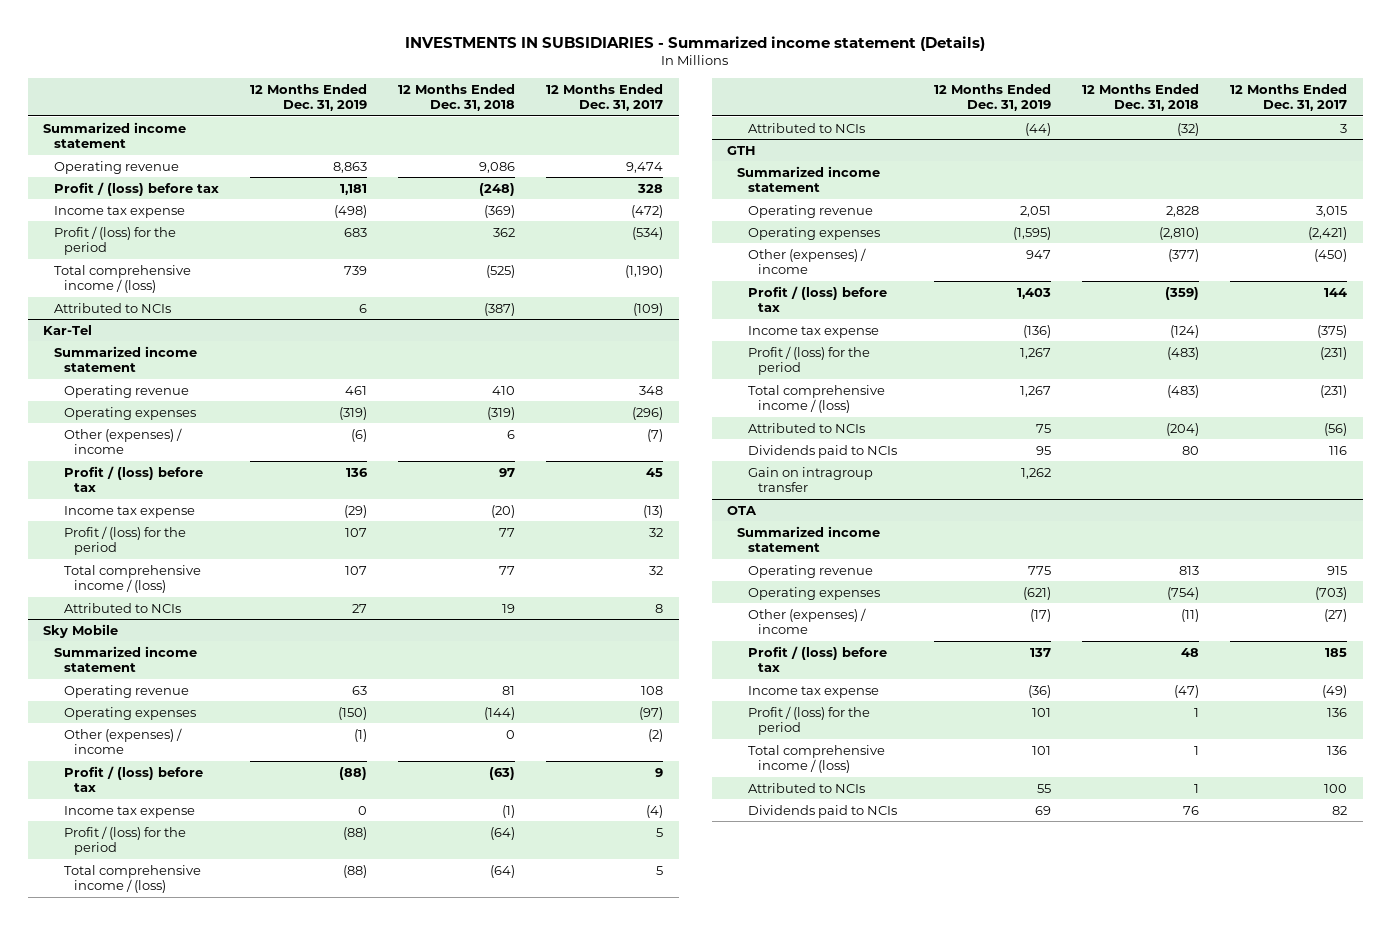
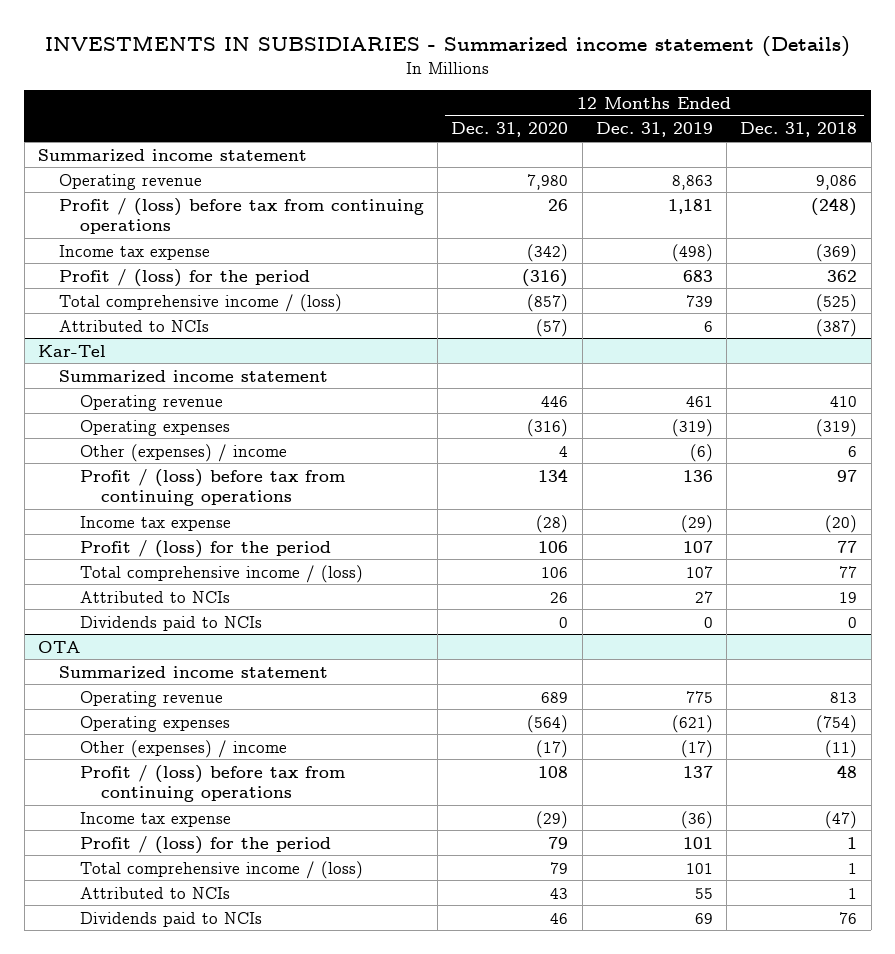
[546,84,664,112] 12 Months Ended Dec. 31, 2017 -> none
none -> [451,122,569,138] Dec. 31, 2020
[53,181,219,196] Profit / (loss) before tax -> [58,197,424,234] Profit / (loss) before tax from continuing operations
[63,465,203,492] Profit / (loss) before tax -> [79,468,345,506] Profit / (loss) before tax from continuing operations
[43,623,119,638] Sky Mobile -> none
[53,645,197,672] Summarized income statement -> none
[63,684,189,698] Operating revenue -> none
[63,706,196,720] Operating expenses -> none
[63,727,182,754] Other (expenses) / income -> none
[63,765,203,792] Profit / (loss) before tax -> none
[63,805,195,818] Income tax expense -> none
[63,825,186,855] Profit / (loss) for the period -> none
[63,864,201,893] Total comprehensive income / (loss) -> none
[747,122,865,133] Attributed to NCIs -> none
[727,145,757,155] GTH -> none
[737,165,881,192] Summarized income statement -> none
[747,204,873,218] Operating revenue -> none
[747,226,880,240] Operating expenses -> none
[747,247,866,274] Other (expenses) / income -> none
[747,285,887,312] Profit / (loss) before tax -> none
[747,325,879,338] Income tax expense -> none
[747,345,870,375] Profit / (loss) for the period -> none
[747,384,885,413] Total comprehensive income / (loss) -> none
[747,422,865,433] Attributed to NCIs -> none
[747,466,873,492] Gain on intragroup transfer -> none
[1035,445,1051,455] 95 -> [703,616,713,628] 0
[1181,445,1199,455] 80 -> [848,616,858,628] 0
[747,645,887,672] Profit / (loss) before tax -> [79,764,345,802] Profit / (loss) before tax from continuing operations

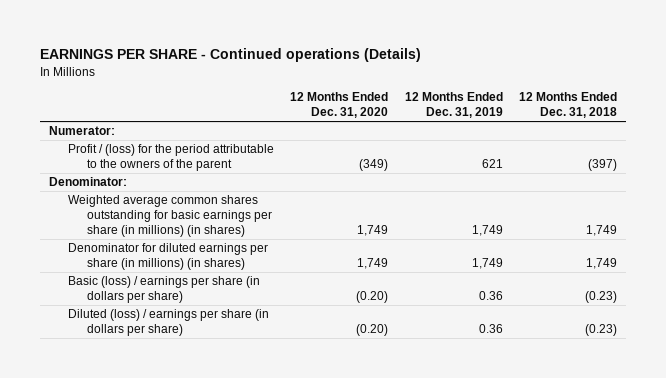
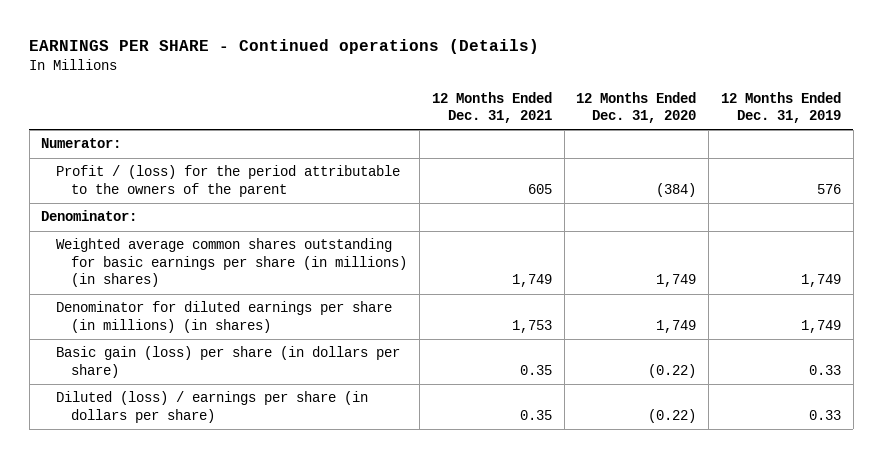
[519,92,618,119] 12 Months Ended Dec. 31, 2018 -> none
none -> [431,91,552,124] 12 Months Ended Dec. 31, 2021
[359,159,389,172] (349) -> [656,182,697,197] (384)
[481,159,503,169] 621 -> [816,183,841,194] 576
[67,276,260,304] Basic (loss) / earnings per share (in dollars per share) -> [56,346,401,378] Basic gain (loss) per share (in dollars per share)
[356,291,389,304] (0.20) -> [648,363,697,378] (0.22)
[478,291,503,301] 0.36 -> [808,364,841,375] 0.33
[356,324,389,337] (0.20) -> [648,408,697,423] (0.22)
[478,324,503,334] 0.36 -> [808,409,841,420] 0.33

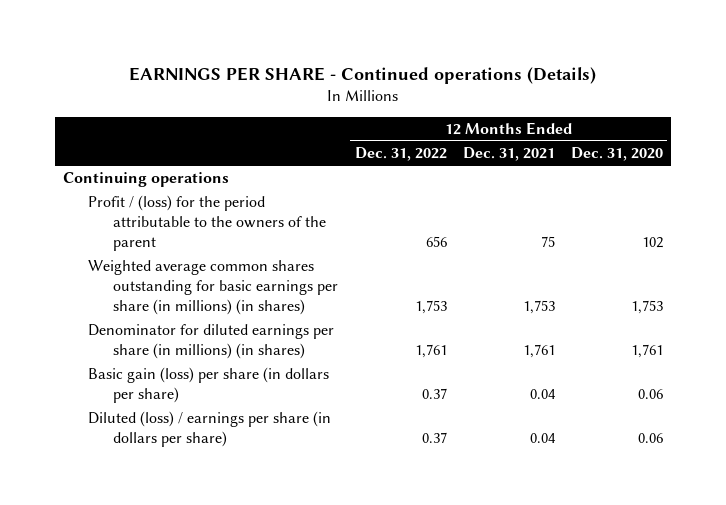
[720,91,841,124] 12 Months Ended Dec. 31, 2019 -> none
none -> [354,147,447,162] Dec. 31, 2022
[41,138,122,149] Numerator: -> none
[41,210,138,222] Denominator: -> none
none -> [63,172,230,188] Continuing operations
[527,183,552,194] 605 -> [540,236,555,248] 75
[656,182,697,197] (384) -> [642,237,664,249] 102
[511,274,552,288] 1,749 -> [522,300,555,315] 1,753
[656,274,697,288] 1,749 -> [631,300,664,315] 1,753
[511,319,552,333] 1,753 -> [522,344,555,359] 1,761
[656,319,697,333] 1,749 -> [631,344,664,359] 1,761
[519,364,552,375] 0.35 -> [529,389,556,400] 0.04
[648,363,697,378] (0.22) -> [638,389,664,400] 0.06
[519,409,552,420] 0.35 -> [529,433,556,444] 0.04
[648,408,697,423] (0.22) -> [638,433,664,444] 0.06

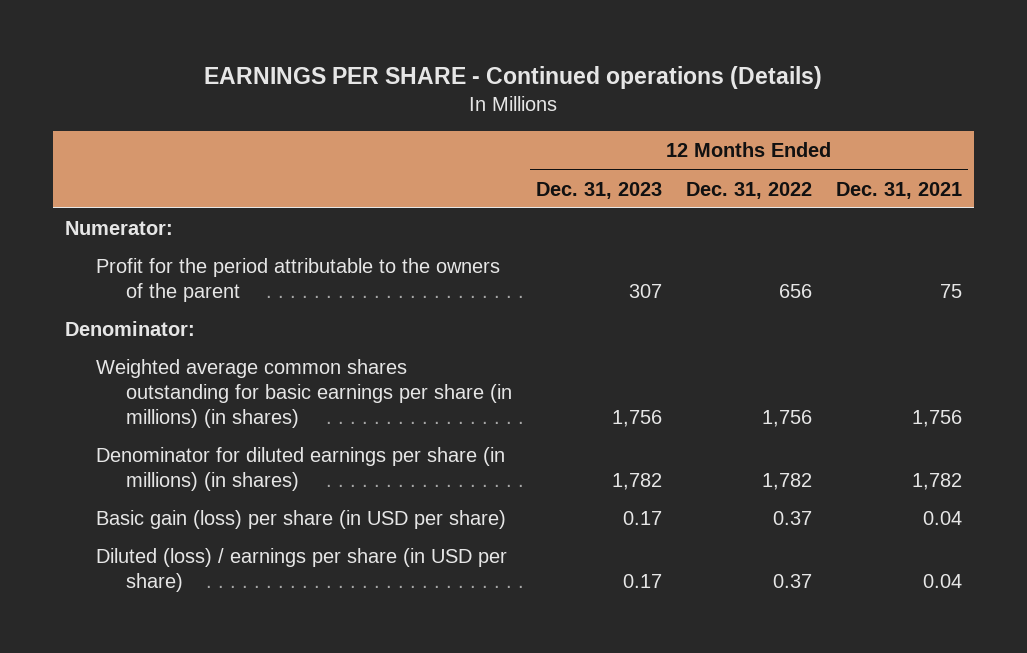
[571,147,664,162] Dec. 31, 2020 -> none
none -> [536,181,663,199] Dec. 31, 2023
[63,172,230,188] Continuing operations -> none
none -> [64,221,173,236] Numerator:
[88,195,327,252] Profit / (loss) for the period attributable to the owners of the parent -> [95,258,500,303] Profit for the period attributable to the owners of the parent
none -> [64,321,195,337] Denominator:
[414,300,447,315] 1,753 -> [762,410,813,428] 1,756
[522,300,555,315] 1,753 -> [911,410,962,428] 1,756
[414,344,447,359] 1,761 -> [762,473,813,491] 1,782
[522,344,555,359] 1,761 -> [911,473,962,491] 1,782
[88,367,330,404] Basic gain (loss) per share (in dollars per share) -> [95,510,506,530] Basic gain (loss) per share (in USD per share)
[88,411,332,448] Diluted (loss) / earnings per share (in dollars per share) -> [95,548,507,593] Diluted (loss) / earnings per share (in USD per share)

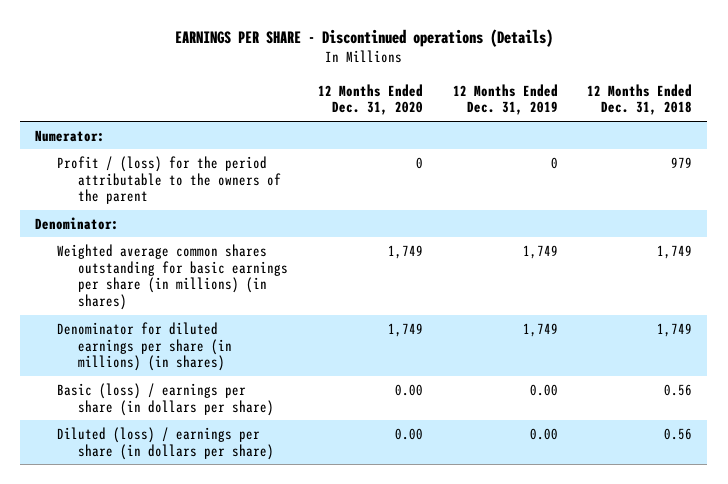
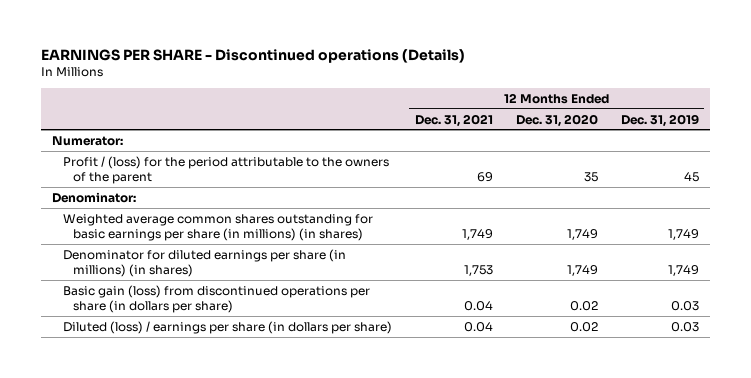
[587,83,693,116] 12 Months Ended Dec. 31, 2018 -> none
none -> [414,113,493,127] Dec. 31, 2021
[415,156,423,169] 0 -> [583,172,598,183] 35
[550,156,558,169] 0 -> [683,172,699,183] 45
[56,382,274,416] Basic (loss) / earnings per share (in dollars per share) -> [62,284,370,314] Basic gain (loss) from discontinued operations per share (in dollars per share)
[394,383,423,396] 0.00 -> [569,301,598,312] 0.02
[529,383,558,396] 0.00 -> [670,301,699,312] 0.03
[394,427,423,440] 0.00 -> [569,321,598,332] 0.02
[529,427,558,440] 0.00 -> [670,321,699,332] 0.03

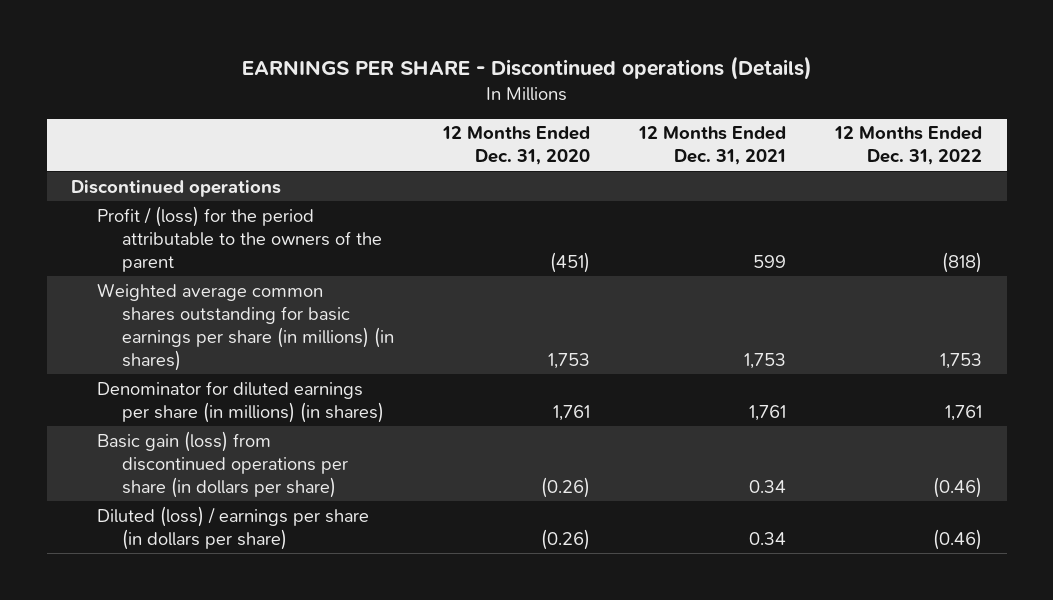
[620,113,699,127] Dec. 31, 2019 -> none
none -> [834,126,983,166] 12 Months Ended Dec. 31, 2022
[52,135,124,146] Numerator: -> none
[52,191,137,203] Denominator: -> none
none -> [71,179,282,197] Discontinued operations
[476,172,493,183] 69 -> [753,254,787,268] 599
[583,172,598,183] 35 -> [550,251,591,273] (451)
[461,229,493,241] 1,749 -> [744,353,787,370] 1,753
[566,229,598,241] 1,749 -> [548,353,591,370] 1,753
[463,265,493,277] 1,753 -> [749,404,787,421] 1,761
[566,265,598,277] 1,749 -> [553,404,591,421] 1,761
[463,301,493,312] 0.04 -> [749,479,787,493] 0.34
[569,301,598,312] 0.02 -> [541,476,591,498] (0.26)
[463,321,493,332] 0.04 -> [749,531,787,545] 0.34
[569,321,598,332] 0.02 -> [541,528,591,550] (0.26)

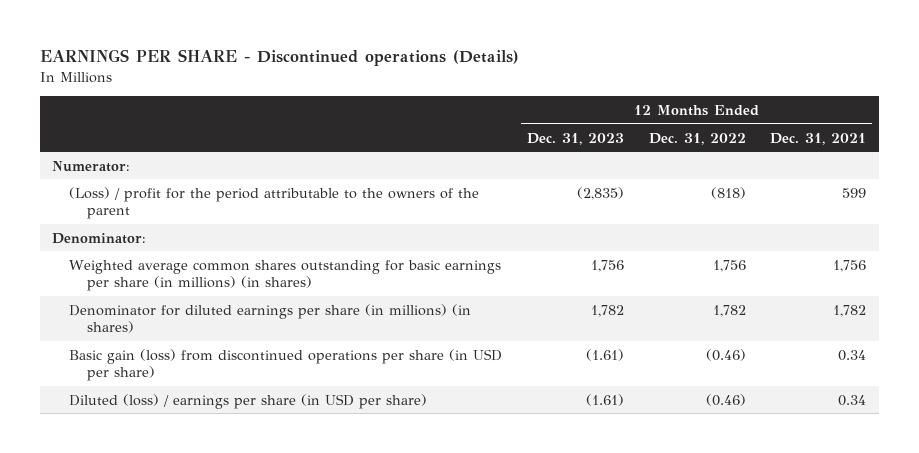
[442,126,591,166] 12 Months Ended Dec. 31, 2020 -> none
none -> [527,132,625,145] Dec. 31, 2023
[71,179,282,197] Discontinued operations -> none
none -> [52,160,131,172] Numerator:
[96,205,383,272] Profit / (loss) for the period attributable to the owners of the parent -> [69,186,480,219] (Loss) / profit for the period attributable to the owners of the parent
none -> [52,232,147,244] Denominator:
[744,353,787,370] 1,753 -> [833,259,867,272] 1,756
[940,353,983,370] 1,753 -> [712,259,746,272] 1,756
[749,404,787,421] 1,761 -> [833,304,867,317] 1,782
[945,404,983,421] 1,761 -> [712,304,746,317] 1,782
[96,430,349,498] Basic gain (loss) from discontinued operations per share (in dollars per share) -> [69,348,503,381] Basic gain (loss) from discontinued operations per share (in USD per share)
[96,505,369,550] Diluted (loss) / earnings per share (in dollars per share) -> [69,393,428,409] Diluted (loss) / earnings per share (in USD per share)

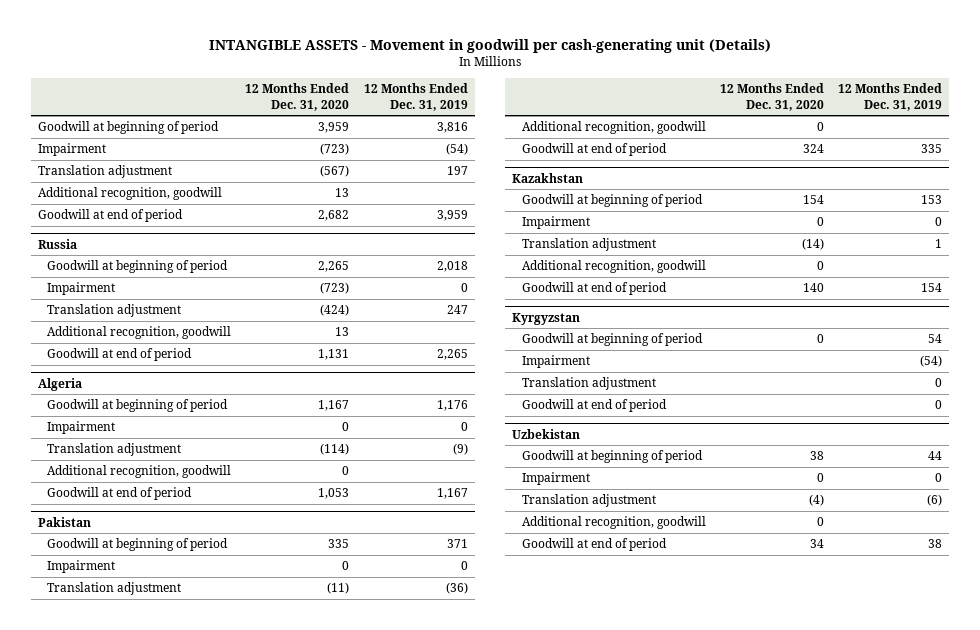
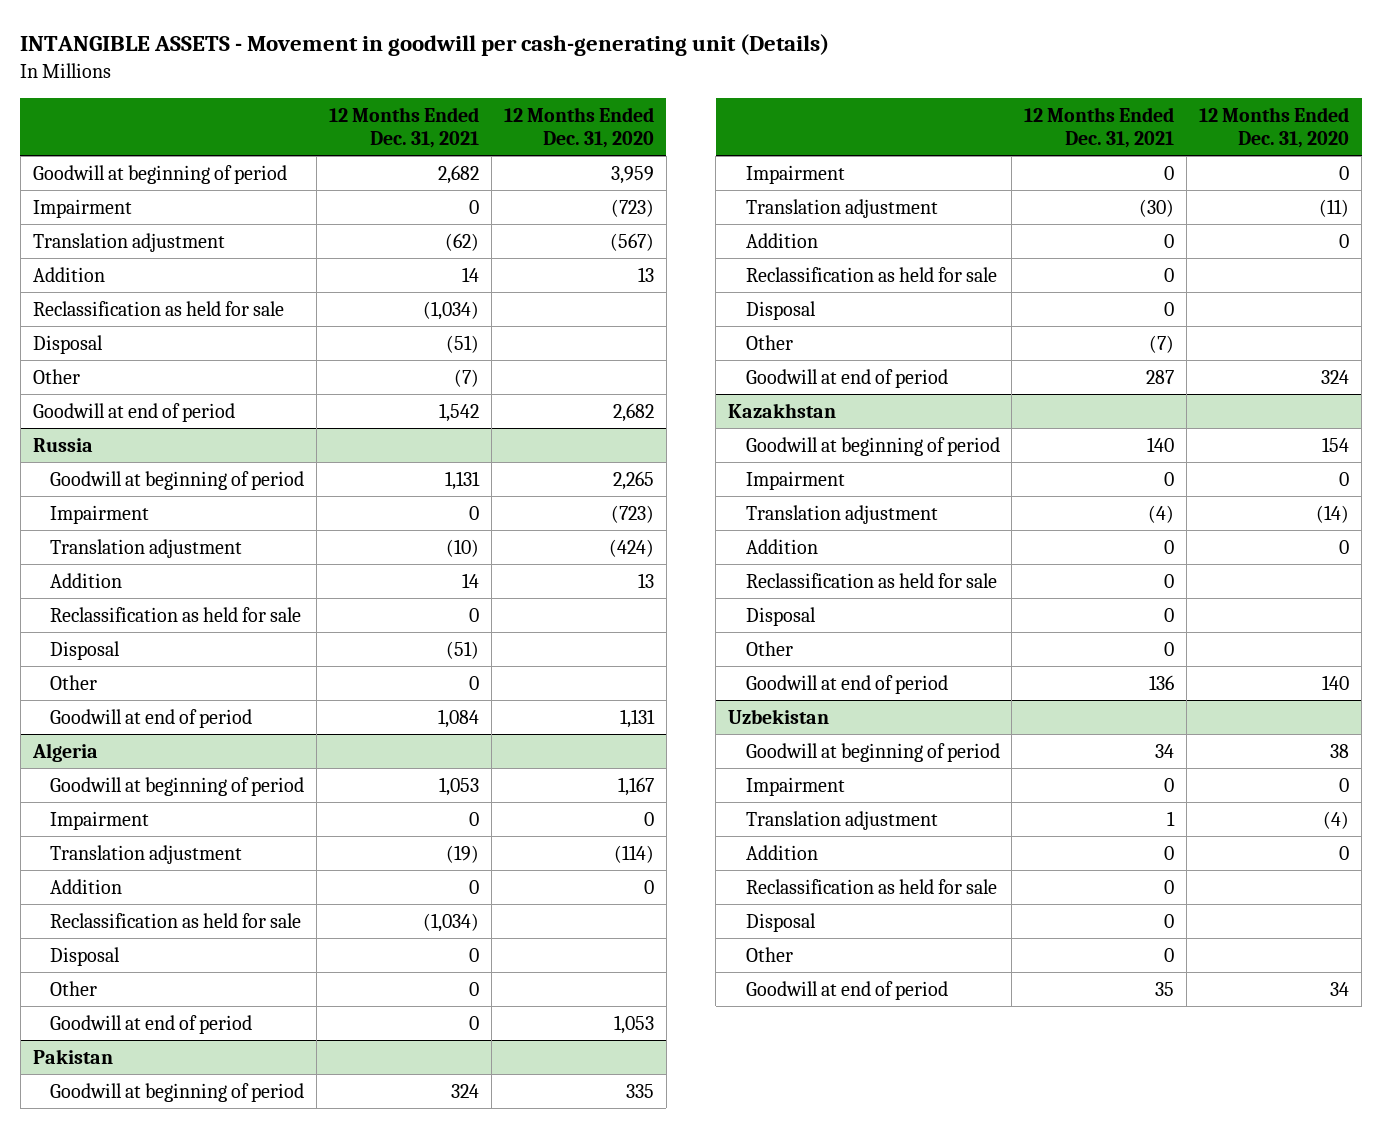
[363,83,468,111] 12 Months Ended Dec. 31, 2019 -> none
none -> [328,106,479,149] 12 Months Ended Dec. 31, 2021
[38,187,223,201] Additional recognition, goodwill -> [32,266,105,282] Addition
none -> [32,300,284,316] Reclassification as held for sale
none -> [32,334,103,354] Disposal
none -> [32,368,80,384] Other
[47,326,232,340] Additional recognition, goodwill -> [49,572,122,588] Addition
none -> [49,606,301,622] Reclassification as held for sale
none -> [49,640,120,660] Disposal
none -> [49,674,97,690] Other
[47,465,232,479] Additional recognition, goodwill -> [49,878,122,894] Addition
none -> [49,912,301,928] Reclassification as held for sale
none -> [49,946,120,966] Disposal
none -> [49,980,97,996] Other
[521,121,706,135] Additional recognition, goodwill -> [745,232,818,248] Addition
none -> [745,266,997,282] Reclassification as held for sale
none -> [745,300,816,320] Disposal
none -> [745,334,793,350] Other
[521,260,706,274] Additional recognition, goodwill -> [745,538,818,554] Addition
none -> [745,572,997,588] Reclassification as held for sale
none -> [745,606,816,626] Disposal
none -> [745,640,793,656] Other
[512,312,581,325] Kyrgyzstan -> none
[521,333,703,347] Goodwill at beginning of period -> none
[521,355,590,369] Impairment -> none
[521,377,656,391] Translation adjustment -> none
[521,399,667,413] Goodwill at end of period -> none
[521,516,706,530] Additional recognition, goodwill -> [745,844,818,860] Addition
none -> [745,878,997,894] Reclassification as held for sale
none -> [745,912,816,932] Disposal
none -> [745,946,793,962] Other

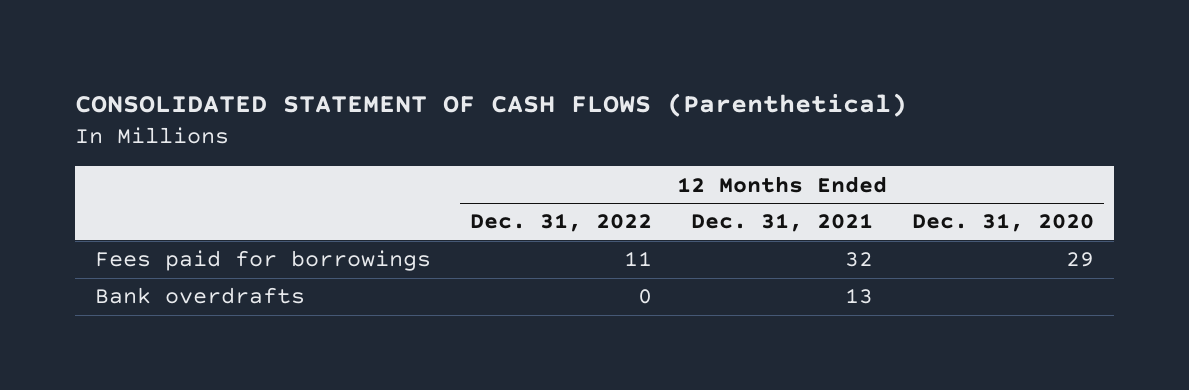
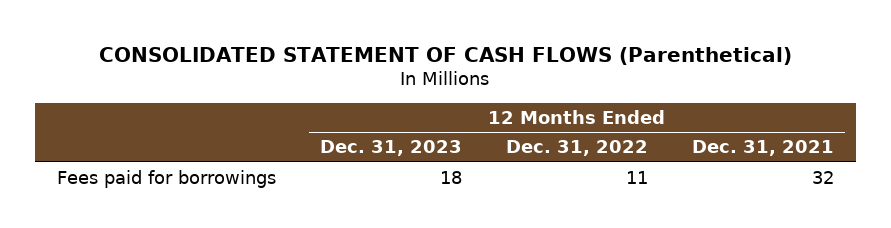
[912,213,1095,233] Dec. 31, 2020 -> none
none -> [319,140,462,157] Dec. 31, 2023
[94,287,305,305] Bank overdrafts -> none

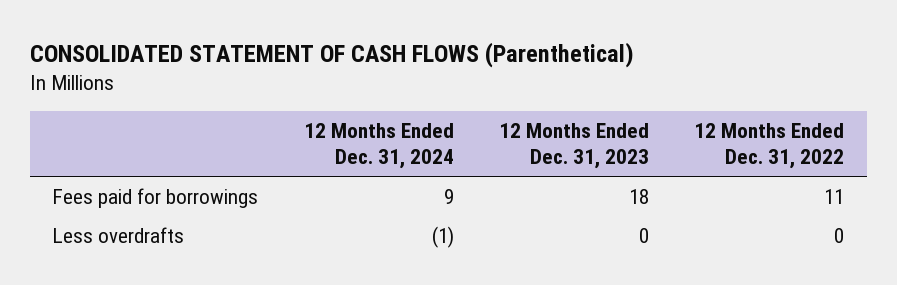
[691,140,834,157] Dec. 31, 2021 -> none
none -> [303,123,454,170] 12 Months Ended Dec. 31, 2024
none -> [52,227,185,244] Less overdrafts

